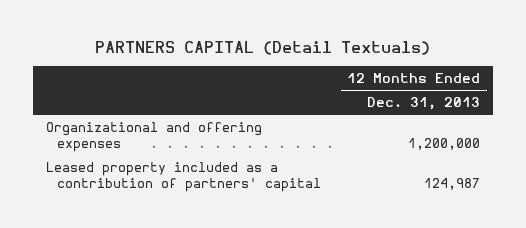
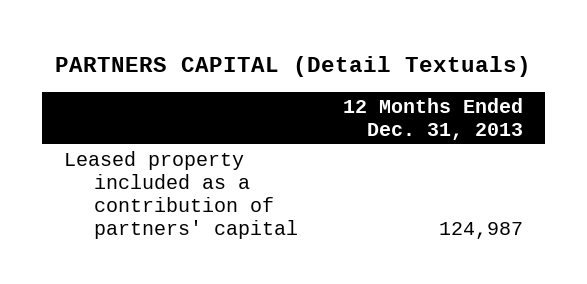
[45,122,262,152] Organizational and offering expenses -> none

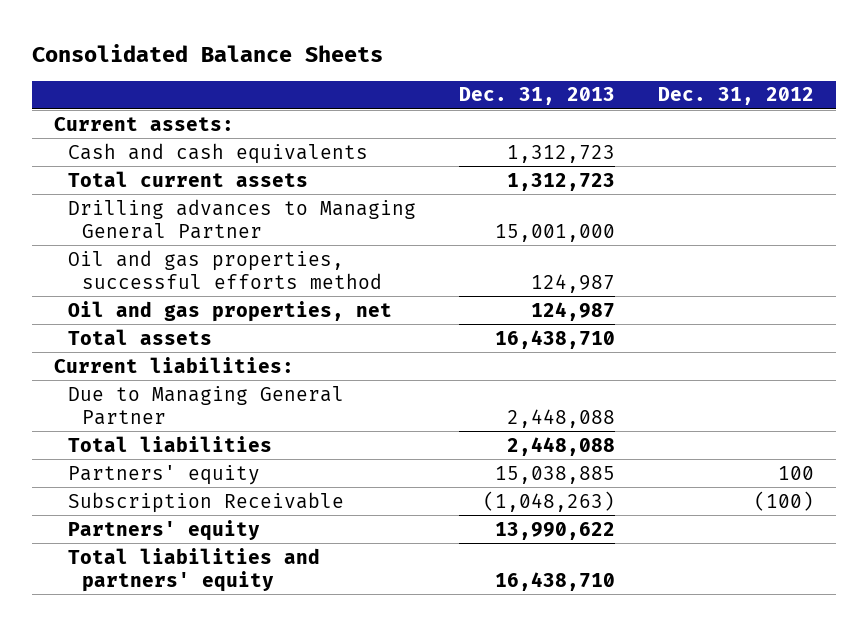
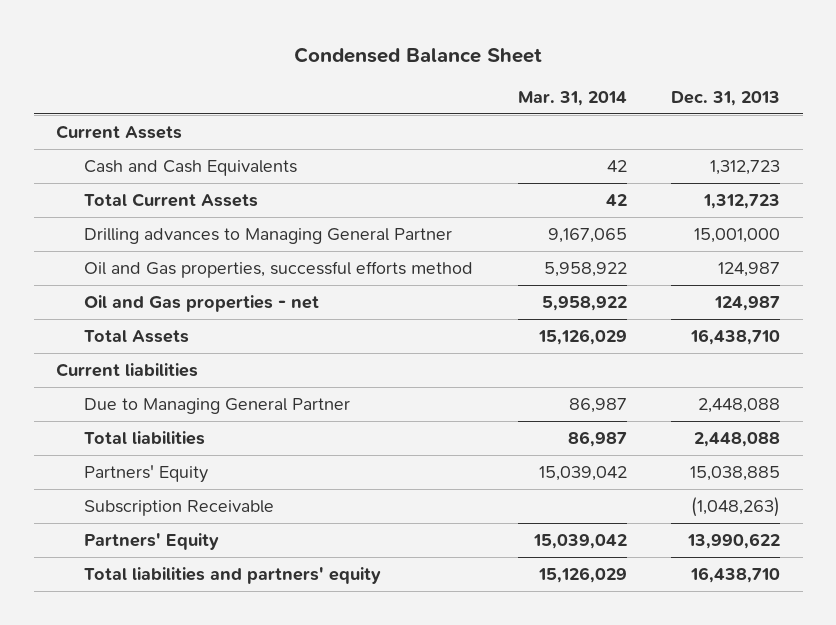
[32,43,384,62] Consolidated Balance Sheets -> [294,46,543,63] Condensed Balance Sheet
[658,87,815,106] Dec. 31, 2012 -> none
none -> [517,90,627,106] Mar. 31, 2014
[53,116,234,131] Current assets: -> [56,125,183,140] Current Assets
[68,142,369,164] Cash and cash equivalents -> [83,160,297,177] Cash and Cash Equivalents
[68,170,309,187] Total current assets -> [83,193,258,208] Total Current Assets
[68,249,383,289] Oil and gas properties, successful efforts method -> [83,261,473,279] Oil and Gas properties, successful efforts method
[68,300,393,322] Oil and gas properties, net -> [83,295,319,313] Oil and Gas properties - net
[68,328,213,345] Total assets -> [83,330,189,344] Total Assets
[53,356,294,373] Current liabilities: -> [56,363,199,378] Current liabilities
[68,464,261,485] Partners' equity -> [83,465,208,484] Partners' Equity
[68,519,261,541] Partners' equity -> [83,533,219,551] Partners' Equity

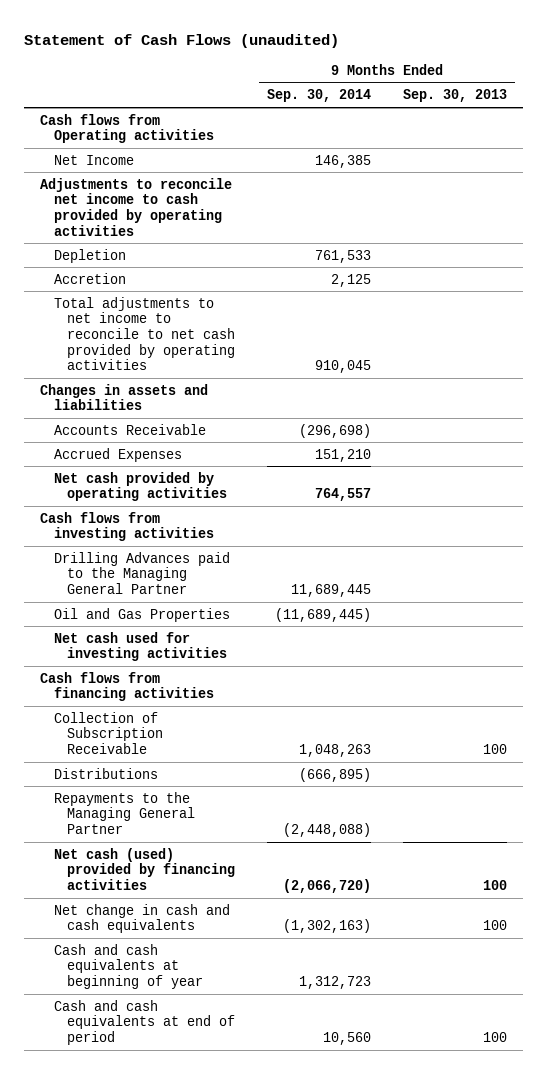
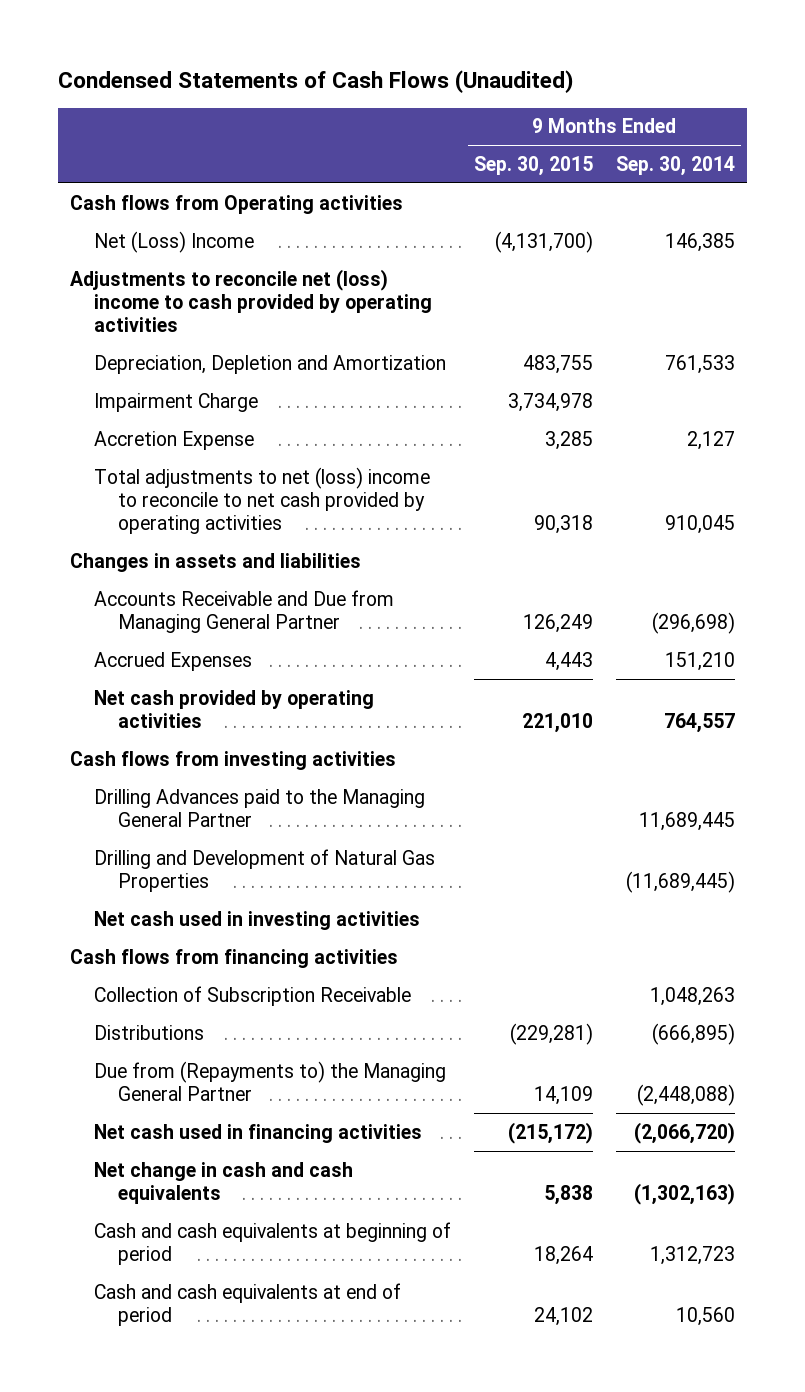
[24,33,340,48] Statement of Cash Flows (unaudited) -> [58,70,574,94] Condensed Statements of Cash Flows (Unaudited)
[403,89,508,103] Sep. 30, 2013 -> none
none -> [473,155,593,176] Sep. 30, 2015
[53,154,134,165] Net Income -> [93,230,254,253] Net (Loss) Income
[40,177,233,236] Adjustments to reconcile net income to cash provided by operating activities -> [69,268,432,332] Adjustments to reconcile net (loss) income to cash provided by operating activities
[53,248,126,263] Depletion -> [93,354,446,374] Depreciation, Depletion and Amortization
none -> [93,392,258,412] Impairment Charge
[53,272,126,284] Accretion -> [93,430,254,450] Accretion Expense
[331,273,372,287] 2,125 -> [686,430,735,450] 2,127
[53,296,236,371] Total adjustments to net income to reconcile to net cash provided by operating activities -> [93,466,430,534] Total adjustments to net (loss) income to reconcile to net cash provided by operating activities
[53,423,206,435] Accounts Receivable -> [93,589,394,633] Accounts Receivable and Due from Managing General Partner
[53,607,230,622] Oil and Gas Properties -> [93,848,435,892] Drilling and Development of Natural Gas Properties
[53,631,228,662] Net cash used for investing activities -> [93,910,420,930] Net cash used in investing activities
[53,791,196,834] Repayments to the Managing General Partner -> [93,1060,446,1101] Due from (Repayments to) the Managing General Partner
[53,847,236,890] Net cash (used) provided by financing activities -> [93,1123,422,1143] Net cash used in financing activities
[53,943,204,989] Cash and cash equivalents at beginning of year -> [93,1221,451,1265] Cash and cash equivalents at beginning of period

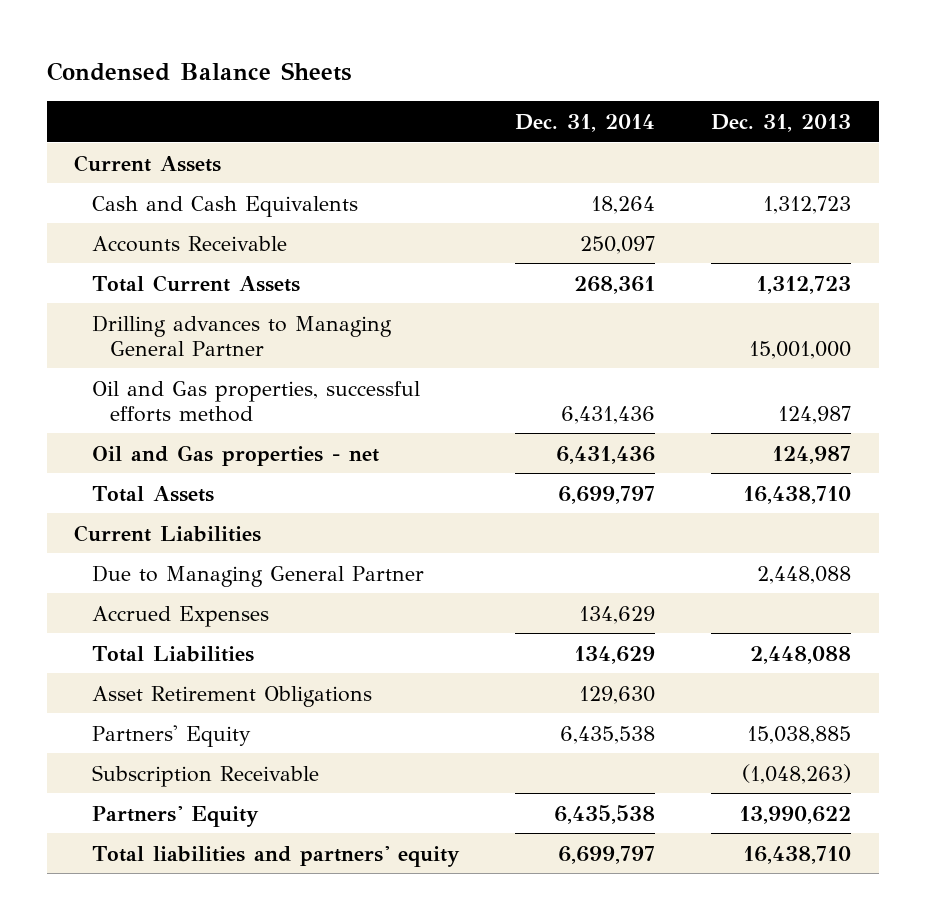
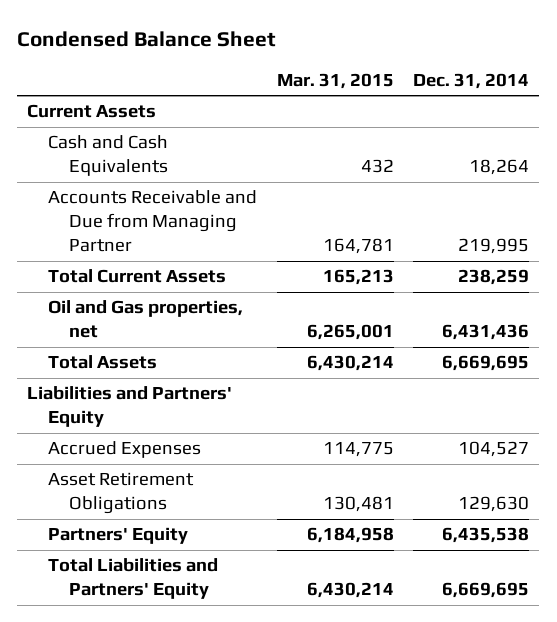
[46,61,352,81] Condensed Balance Sheets -> [17,30,277,47] Condensed Balance Sheet
[710,114,851,133] Dec. 31, 2013 -> none
none -> [276,72,394,89] Mar. 31, 2015
[92,314,393,356] Drilling advances to Managing General Partner -> none
[92,380,421,422] Oil and Gas properties, successful efforts method -> none
[74,524,262,542] Current Liabilities -> none
[92,564,425,587] Due to Managing General Partner -> none
[92,645,255,662] Total Liabilities -> none
[92,235,288,252] Accounts Receivable -> [48,190,258,253] Accounts Receivable and Due from Managing Partner
[580,235,656,254] 250,097 -> [458,238,530,255] 219,995
[574,275,656,294] 268,361 -> [458,269,530,286] 238,259
[92,444,380,466] Oil and Gas properties - net -> [48,300,244,339] Oil and Gas properties, net
[558,485,656,504] 6,699,797 -> [442,355,530,372] 6,669,695
none -> [27,386,233,428] Liabilities and Partners' Equity
[579,605,656,624] 134,629 -> [458,441,530,458] 104,527
[92,764,320,787] Subscription Receivable -> none
[92,804,260,827] Partners' Equity -> none
[92,844,461,867] Total liabilities and partners' equity -> [48,558,219,600] Total Liabilities and Partners' Equity
[558,845,656,864] 6,699,797 -> [442,582,530,599] 6,669,695

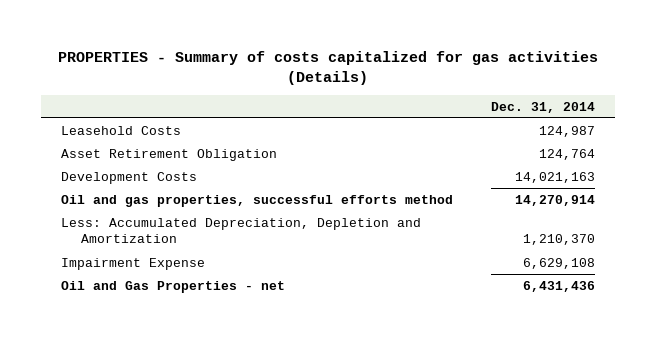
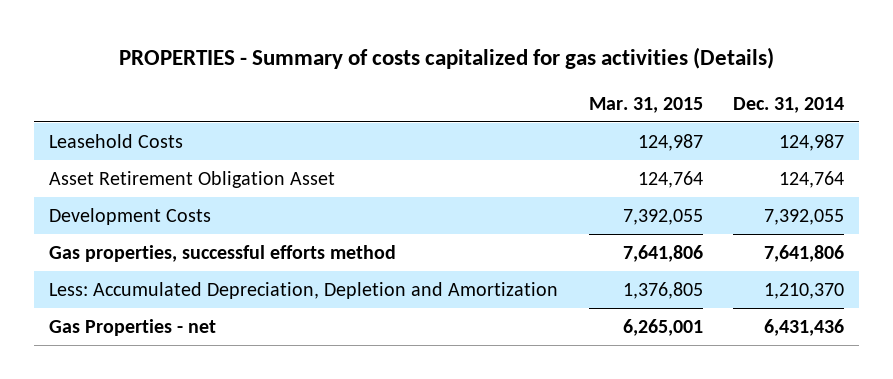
none -> [588,96,703,113] Mar. 31, 2015
[60,148,277,161] Asset Retirement Obligation -> [49,170,336,188] Asset Retirement Obligation Asset
[515,171,596,183] 14,021,163 -> [764,208,845,225] 7,392,055
[60,194,453,207] Oil and gas properties, successful efforts method -> [49,244,397,262] Gas properties, successful efforts method
[515,194,596,206] 14,270,914 -> [764,244,845,262] 7,641,806
[60,257,205,270] Impairment Expense -> none
[60,280,285,293] Oil and Gas Properties - net -> [49,318,217,336] Gas Properties - net

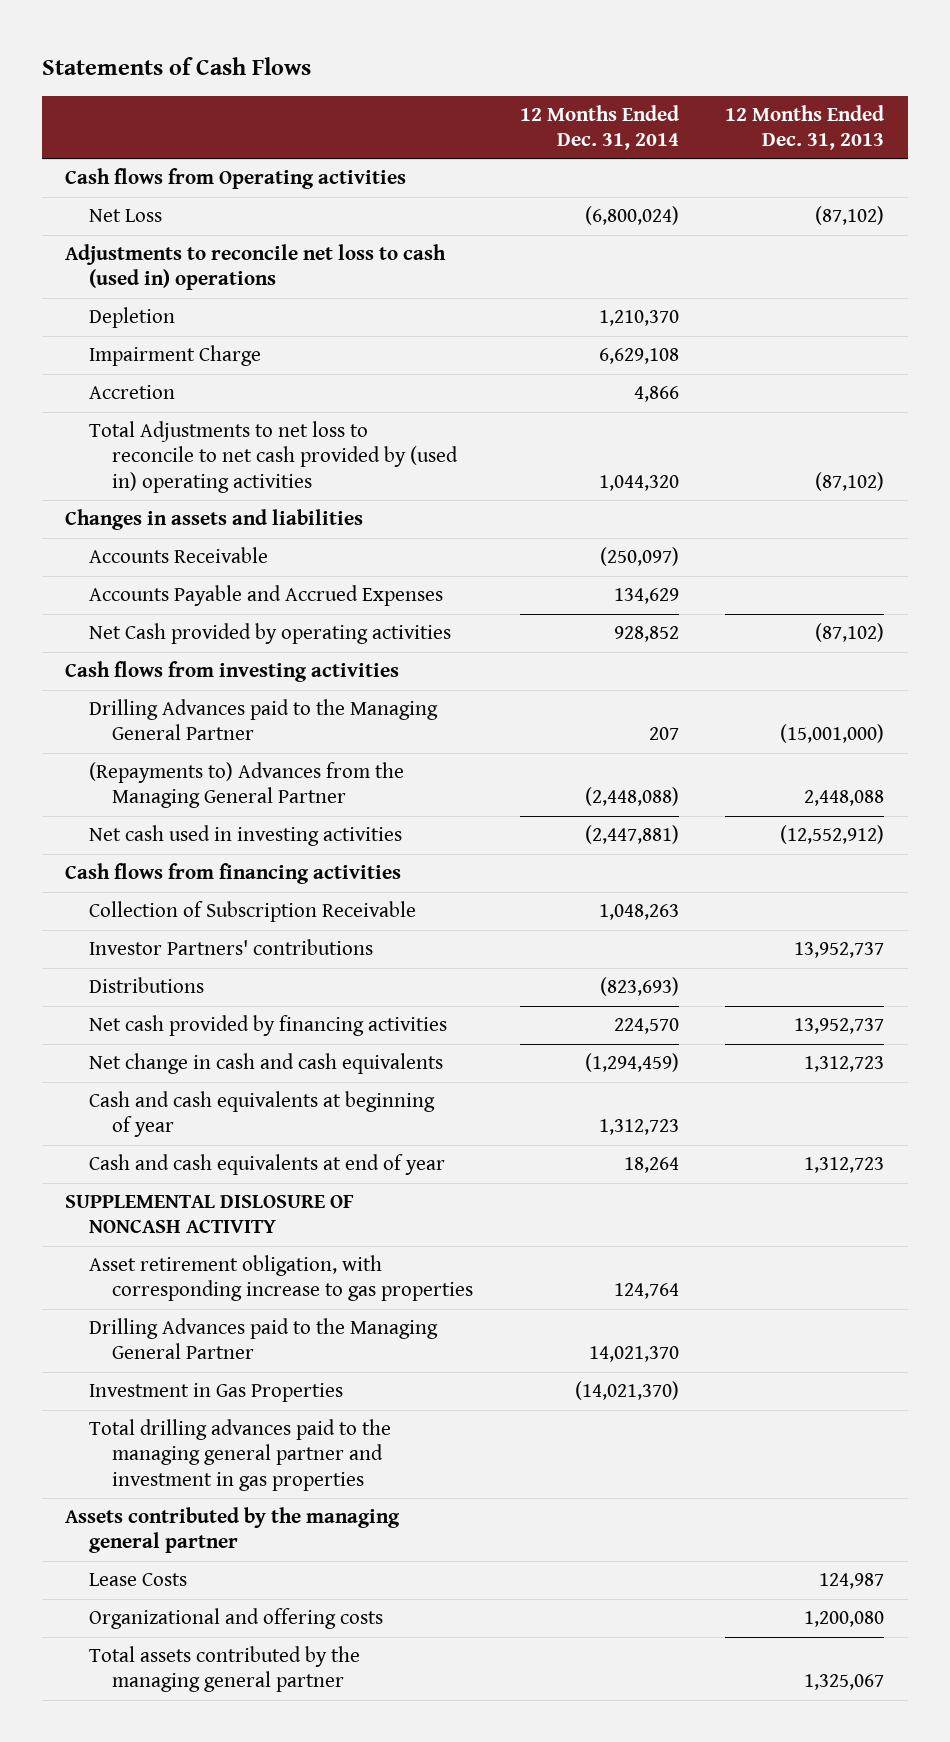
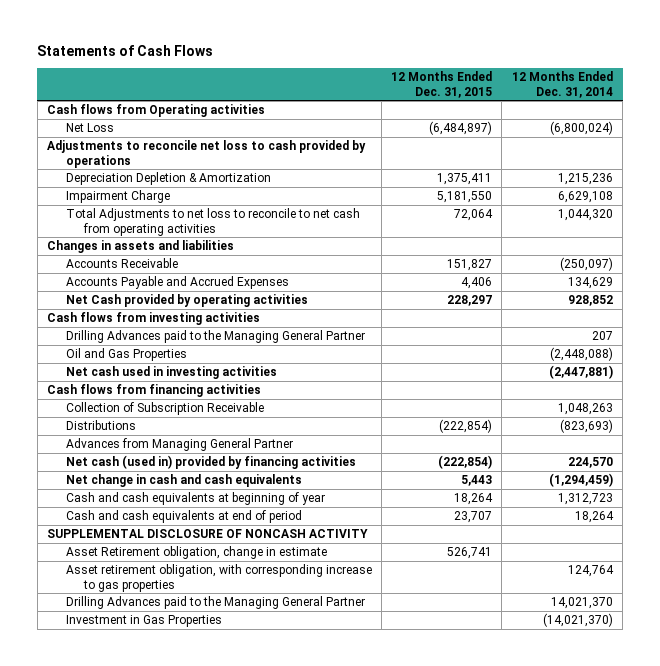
[725,104,885,151] 12 Months Ended Dec. 31, 2013 -> none
none -> [391,71,493,98] 12 Months Ended Dec. 31, 2015
[65,244,447,291] Adjustments to reconcile net loss to cash (used in) operations -> [46,140,366,168] Adjustments to reconcile net loss to cash provided by operations
[88,307,175,329] Depletion -> [65,172,271,186] Depreciation Depletion & Amortization
[598,310,679,327] 1,210,370 -> [557,173,613,186] 1,215,236
[88,385,175,400] Accretion -> none
[88,421,458,493] Total Adjustments to net loss to reconcile to net cash provided by (used in) operating activities -> [65,208,360,236] Total Adjustments to net loss to reconcile to net cash from operating activities
[88,762,404,809] (Repayments to) Advances from the Managing General Partner -> [65,348,187,362] Oil and Gas Properties
[88,939,373,956] Investor Partners' contributions -> none
none -> [65,438,293,452] Advances from Managing General Partner
[88,1015,447,1037] Net cash provided by financing activities -> [65,455,356,470] Net cash (used in) provided by financing activities
[88,1154,445,1176] Cash and cash equivalents at end of year -> [65,510,302,524] Cash and cash equivalents at end of period
[65,1195,355,1234] SUPPLEMENTAL DISLOSURE OF NONCASH ACTIVITY -> [46,529,368,539] SUPPLEMENTAL DISCLOSURE OF NONCASH ACTIVITY
none -> [65,546,327,560] Asset Retirement obligation, change in estimate
[88,1419,391,1491] Total drilling advances paid to the managing general partner and investment in gas properties -> none
[65,1507,401,1554] Assets contributed by the managing general partner -> none
[88,1573,187,1587] Lease Costs -> none
[88,1608,383,1630] Organizational and offering costs -> none
[88,1646,360,1693] Total assets contributed by the managing general partner -> none

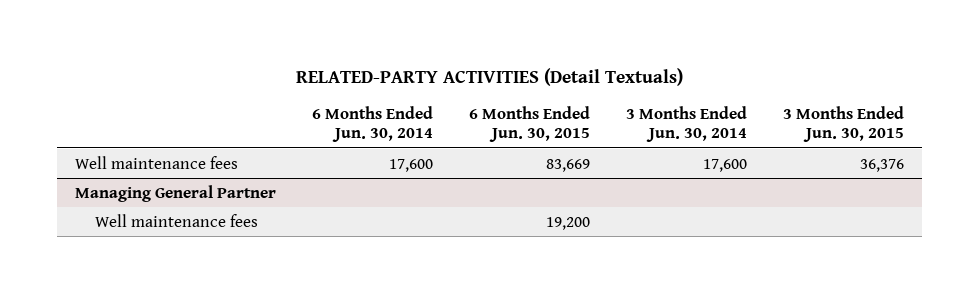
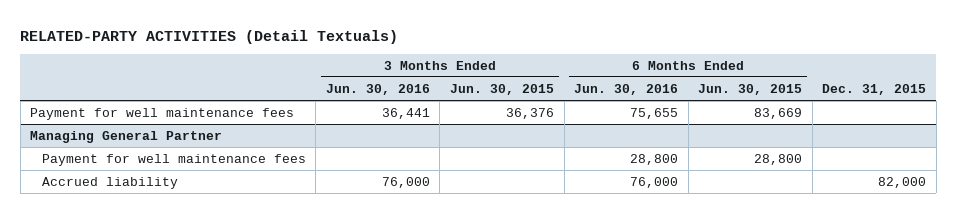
[312,105,434,143] 6 Months Ended Jun. 30, 2014 -> none
[625,105,747,143] 3 Months Ended Jun. 30, 2014 -> none
none -> [325,83,430,95] Jun. 30, 2016
none -> [574,83,679,95] Jun. 30, 2016
none -> [822,83,927,95] Dec. 31, 2015
[75,155,239,169] Well maintenance fees -> [30,107,295,120] Payment for well maintenance fees
[94,213,258,227] Well maintenance fees -> [41,153,306,166] Payment for well maintenance fees
[546,216,591,230] 19,200 -> [754,153,803,165] 28,800
none -> [41,176,178,189] Accrued liability

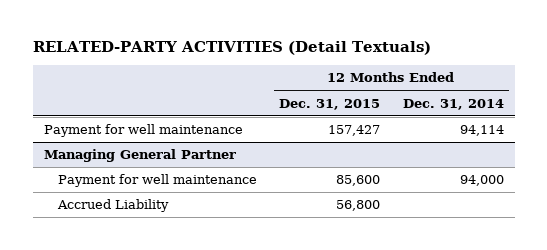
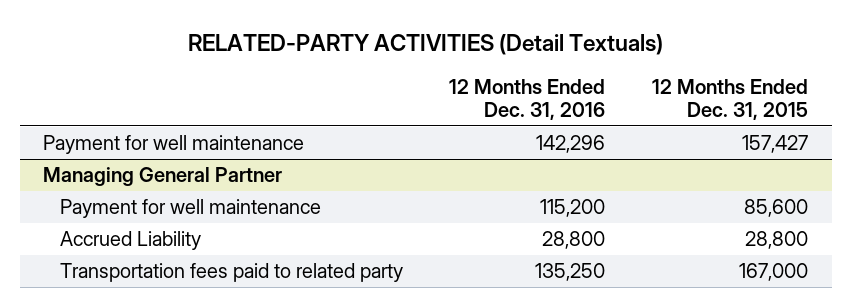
[402,98,504,110] Dec. 31, 2014 -> none
none -> [449,78,606,120] 12 Months Ended Dec. 31, 2016
[336,200,381,212] 56,800 -> [745,231,809,250] 28,800
none -> [59,263,403,283] Transportation fees paid to related party

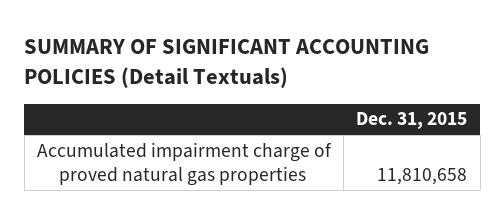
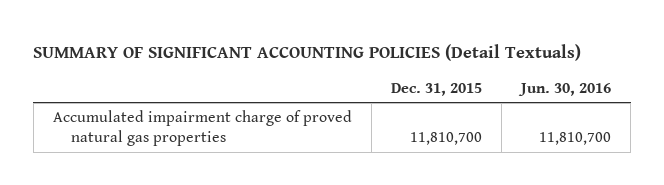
none -> [518,82,612,96] Jun. 30, 2016
[377,168,468,186] 11,810,658 -> [409,132,482,146] 11,810,700

